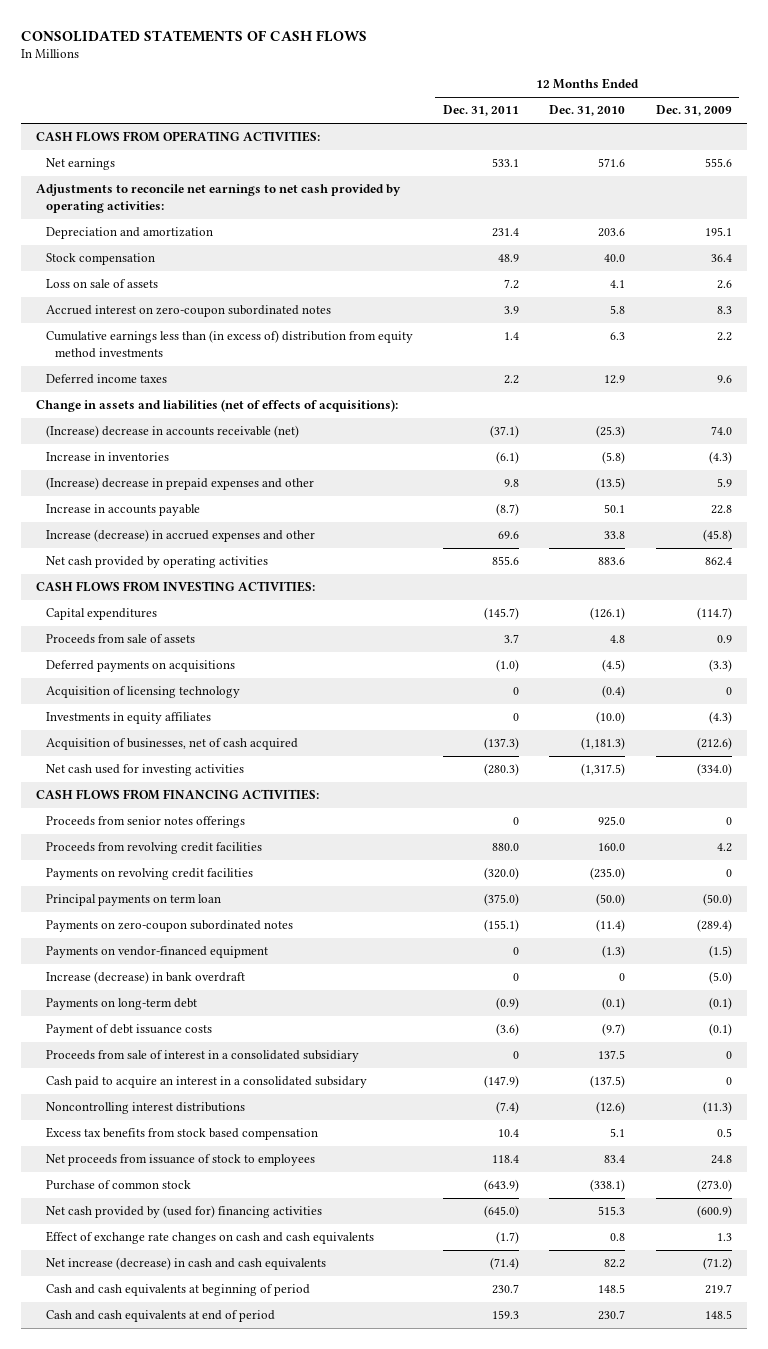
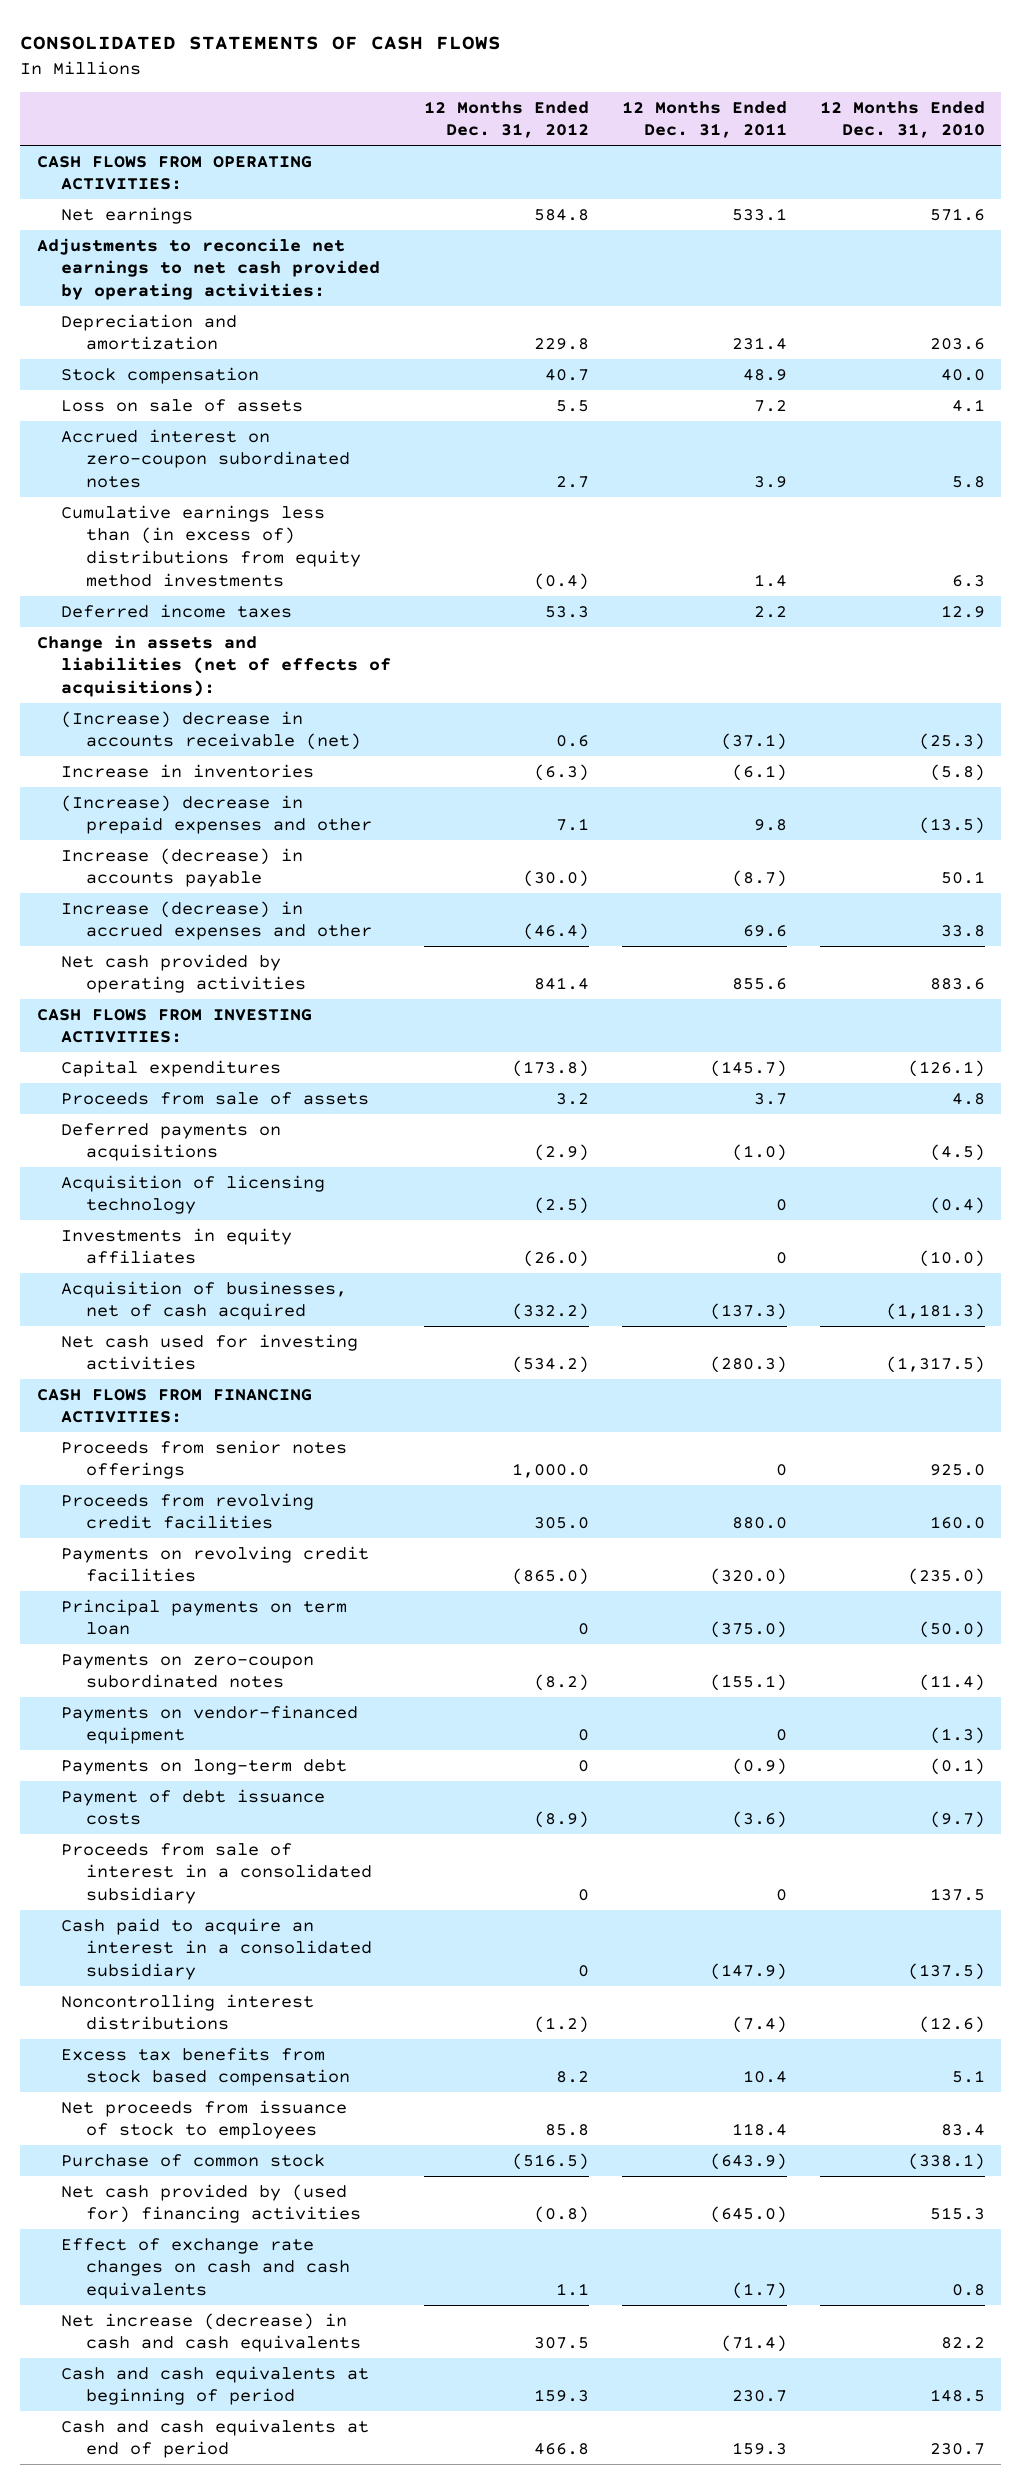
[655,105,732,117] Dec. 31, 2009 -> none
none -> [424,100,590,139] 12 Months Ended Dec. 31, 2012
[45,330,413,358] Cumulative earnings less than (in excess of) distribution from equity method investments -> [61,504,361,587] Cumulative earnings less than (in excess of) distributions from equity method investments
[45,504,200,517] Increase in accounts payable -> [61,847,304,888] Increase (decrease) in accounts payable
[45,971,245,985] Increase (decrease) in bank overdraft -> none
[45,1076,367,1089] Cash paid to acquire an interest in a consolidated subsidary -> [61,1917,372,1981] Cash paid to acquire an interest in a consolidated subsidiary

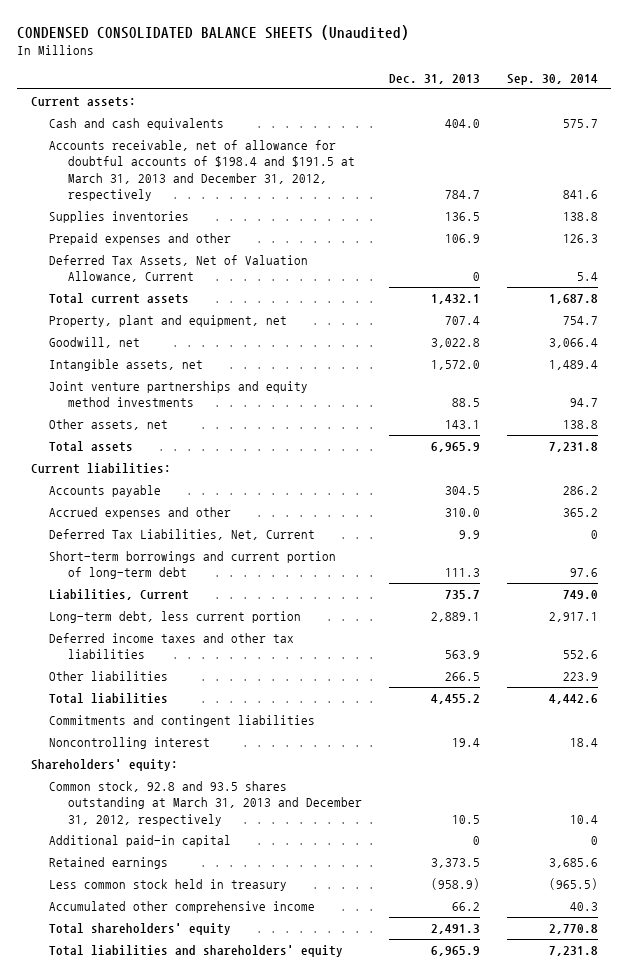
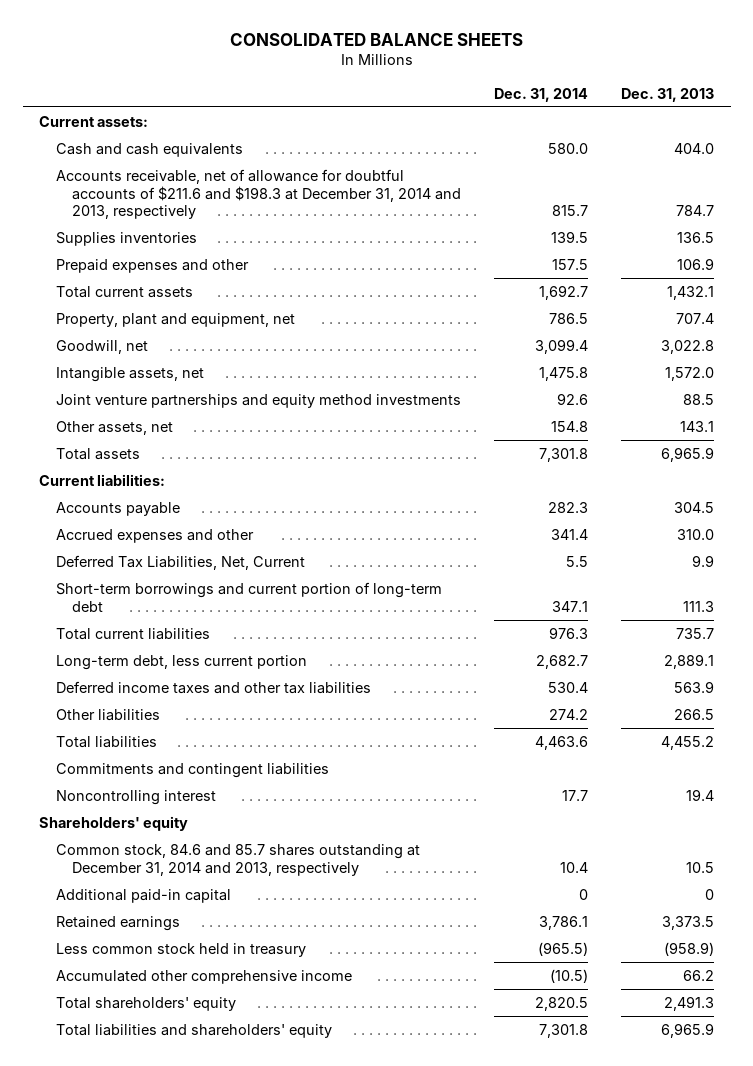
[17,25,410,41] CONDENSED CONSOLIDATED BALANCE SHEETS (Unaudited) -> [229,32,523,46] CONSOLIDATED BALANCE SHEETS
[506,73,598,85] Sep. 30, 2014 -> none
none -> [493,87,588,102] Dec. 31, 2014
[49,139,355,202] Accounts receivable, net of allowance for doubtful accounts of $198.4 and $191.5 at March 31, 2013 and December 31, 2012, respectively -> [55,168,461,220] Accounts receivable, net of allowance for doubtful accounts of $211.6 and $198.3 at December 31, 2014 and 2013, respectively
[49,254,309,283] Deferred Tax Assets, Net of Valuation Allowance, Current -> none
[49,588,190,600] Liabilities, Current -> [55,627,210,640] Total current liabilities
[30,758,178,771] Shareholders' equity: -> [39,815,189,831] Shareholders' equity
[49,780,362,826] Common stock, 92.8 and 93.5 shares outstanding at March 31, 2013 and December 31, 2012, respectively -> [55,843,420,876] Common stock, 84.6 and 85.7 shares outstanding at December 31, 2014 and 2013, respectively

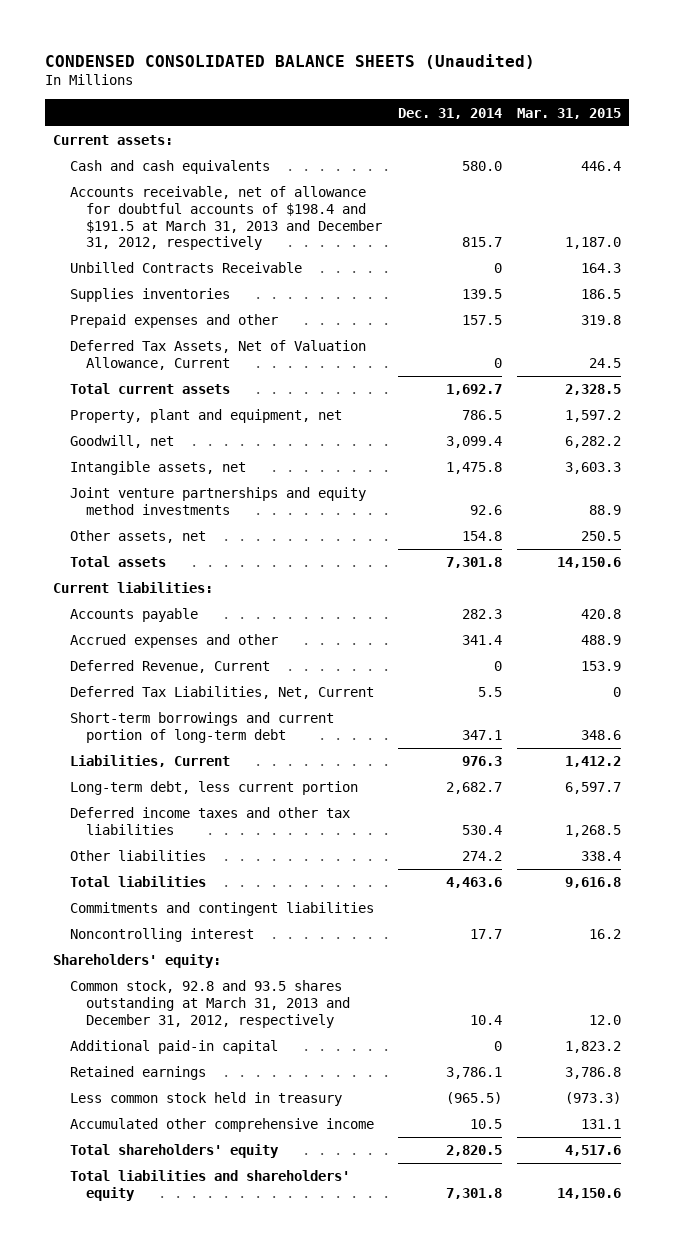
[229,32,523,46] CONSOLIDATED BALANCE SHEETS -> [45,53,536,69] CONDENSED CONSOLIDATED BALANCE SHEETS (Unaudited)
[621,87,715,102] Dec. 31, 2013 -> none
none -> [517,107,622,119] Mar. 31, 2015
[55,168,461,220] Accounts receivable, net of allowance for doubtful accounts of $211.6 and $198.3 at December 31, 2014 and 2013, respectively -> [69,186,383,251] Accounts receivable, net of allowance for doubtful accounts of $198.4 and $191.5 at March 31, 2013 and December 31, 2012, respectively
none -> [69,262,302,274] Unbilled Contracts Receivable
none -> [69,340,366,370] Deferred Tax Assets, Net of Valuation Allowance, Current
none -> [69,660,270,674] Deferred Revenue, Current
[55,627,210,640] Total current liabilities -> [69,755,230,768] Liabilities, Current
[39,815,189,831] Shareholders' equity -> [52,954,221,969] Shareholders' equity:
[55,843,420,876] Common stock, 84.6 and 85.7 shares outstanding at December 31, 2014 and 2013, respectively -> [69,980,351,1028] Common stock, 92.8 and 93.5 shares outstanding at March 31, 2013 and December 31, 2012, respectively
[549,968,588,983] (10.5) -> [469,1119,502,1130] 10.5

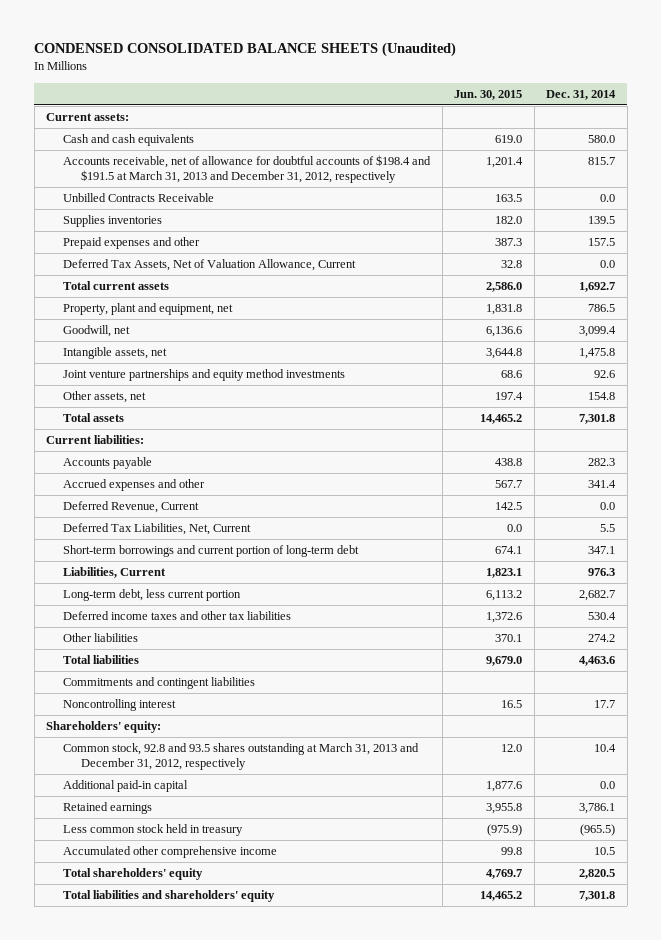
[517,107,622,119] Mar. 31, 2015 -> none
none -> [454,89,523,100] Jun. 30, 2015
[493,263,502,274] 0 -> [600,194,616,203] 0.0
[493,357,502,368] 0 -> [600,260,616,269] 0.0
[493,661,502,672] 0 -> [600,502,616,511] 0.0
[493,1041,502,1052] 0 -> [600,781,616,790] 0.0

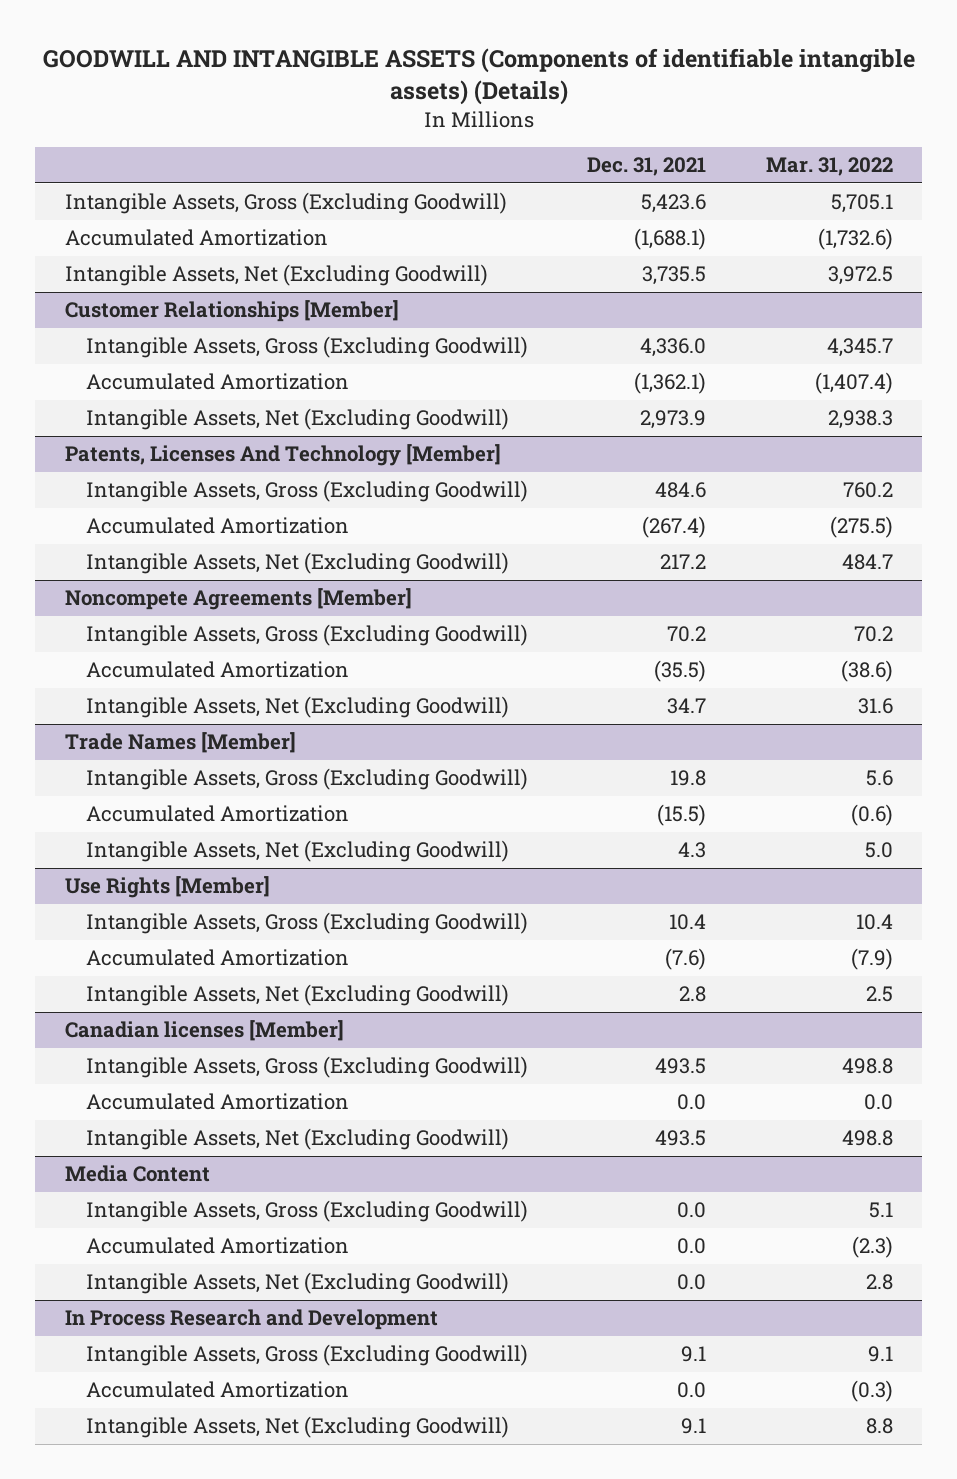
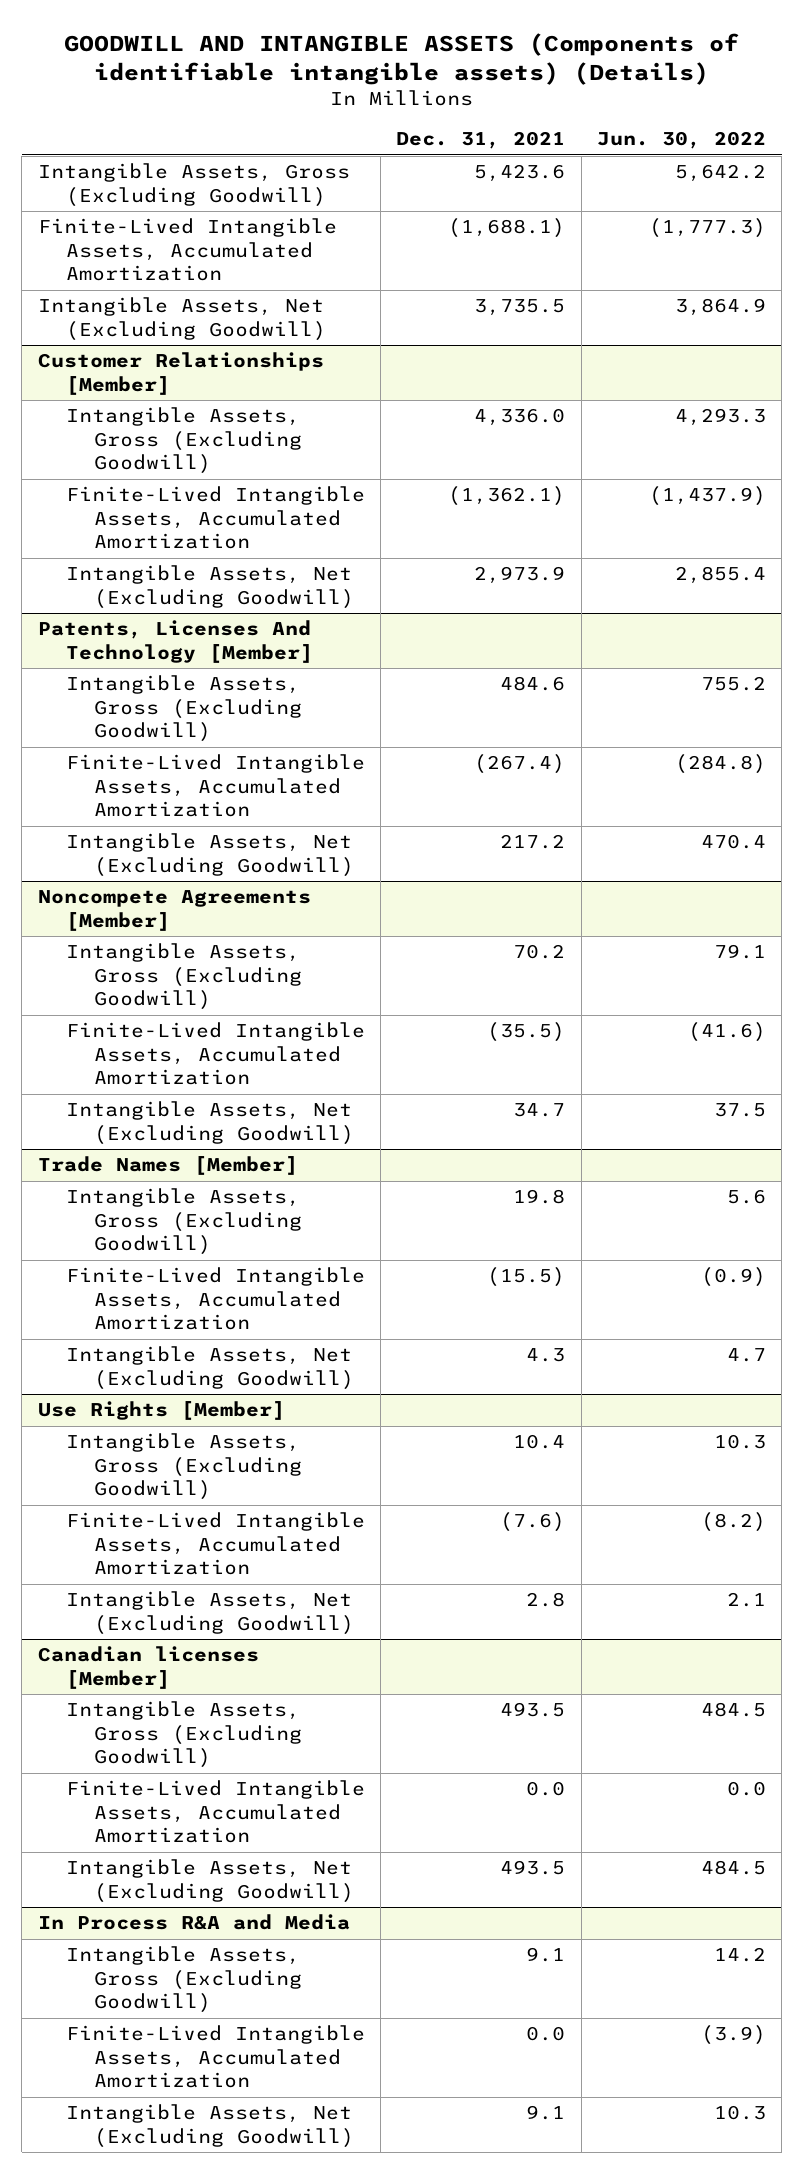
[765,157,893,177] Mar. 31, 2022 -> none
none -> [596,131,766,150] Jun. 30, 2022
[64,229,328,247] Accumulated Amortization -> [37,218,337,282] Finite-Lived Intangible Assets, Accumulated Amortization
[85,373,349,391] Accumulated Amortization -> [65,486,365,550] Finite-Lived Intangible Assets, Accumulated Amortization
[85,517,349,535] Accumulated Amortization -> [65,754,365,818] Finite-Lived Intangible Assets, Accumulated Amortization
[85,661,349,679] Accumulated Amortization -> [65,1022,365,1086] Finite-Lived Intangible Assets, Accumulated Amortization
[85,805,349,823] Accumulated Amortization -> [65,1267,365,1331] Finite-Lived Intangible Assets, Accumulated Amortization
[85,949,349,967] Accumulated Amortization -> [65,1512,365,1576] Finite-Lived Intangible Assets, Accumulated Amortization
[85,1093,349,1111] Accumulated Amortization -> [65,1780,365,1844] Finite-Lived Intangible Assets, Accumulated Amortization
[64,1165,210,1183] Media Content -> none
[85,1200,528,1223] Intangible Assets, Gross (Excluding Goodwill) -> none
[85,1237,349,1255] Accumulated Amortization -> none
[85,1272,509,1295] Intangible Assets, Net (Excluding Goodwill) -> none
[64,1309,438,1331] In Process Research and Development -> none
none -> [37,1914,350,1931] In Process R&A and Media
[85,1381,349,1399] Accumulated Amortization -> [65,2025,365,2089] Finite-Lived Intangible Assets, Accumulated Amortization

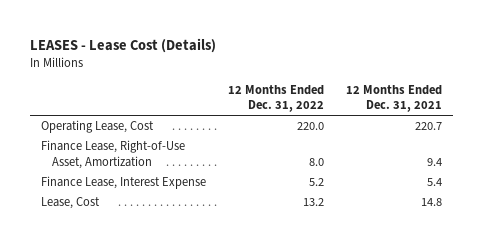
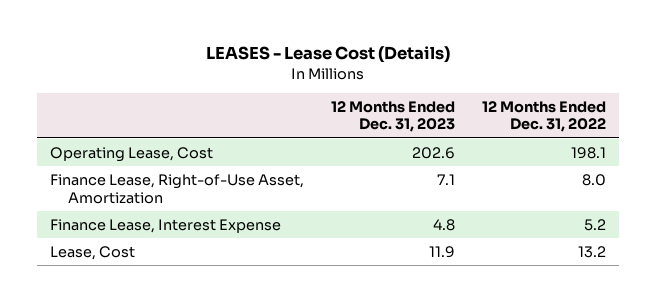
[346,84,443,113] 12 Months Ended Dec. 31, 2021 -> none
none -> [330,100,455,133] 12 Months Ended Dec. 31, 2023
[297,122,325,131] 220.0 -> [570,146,606,159] 198.1

